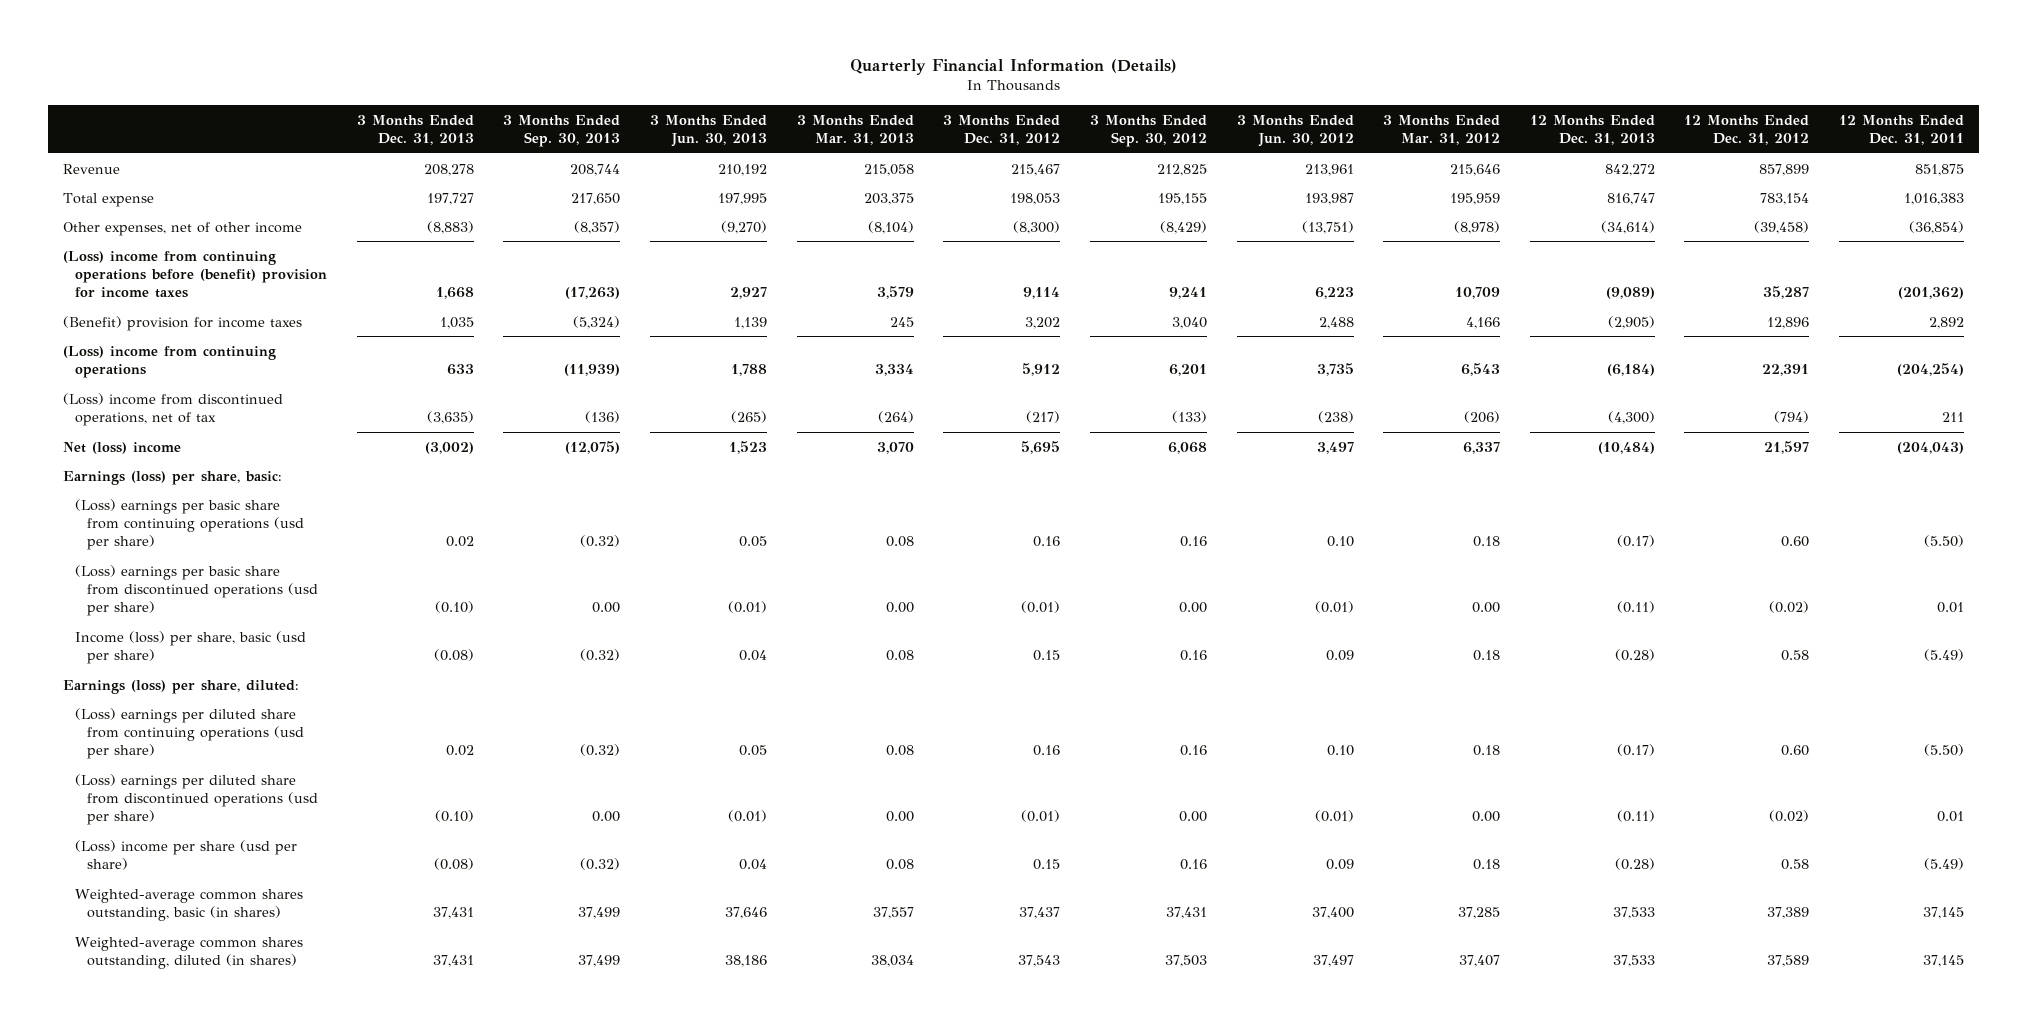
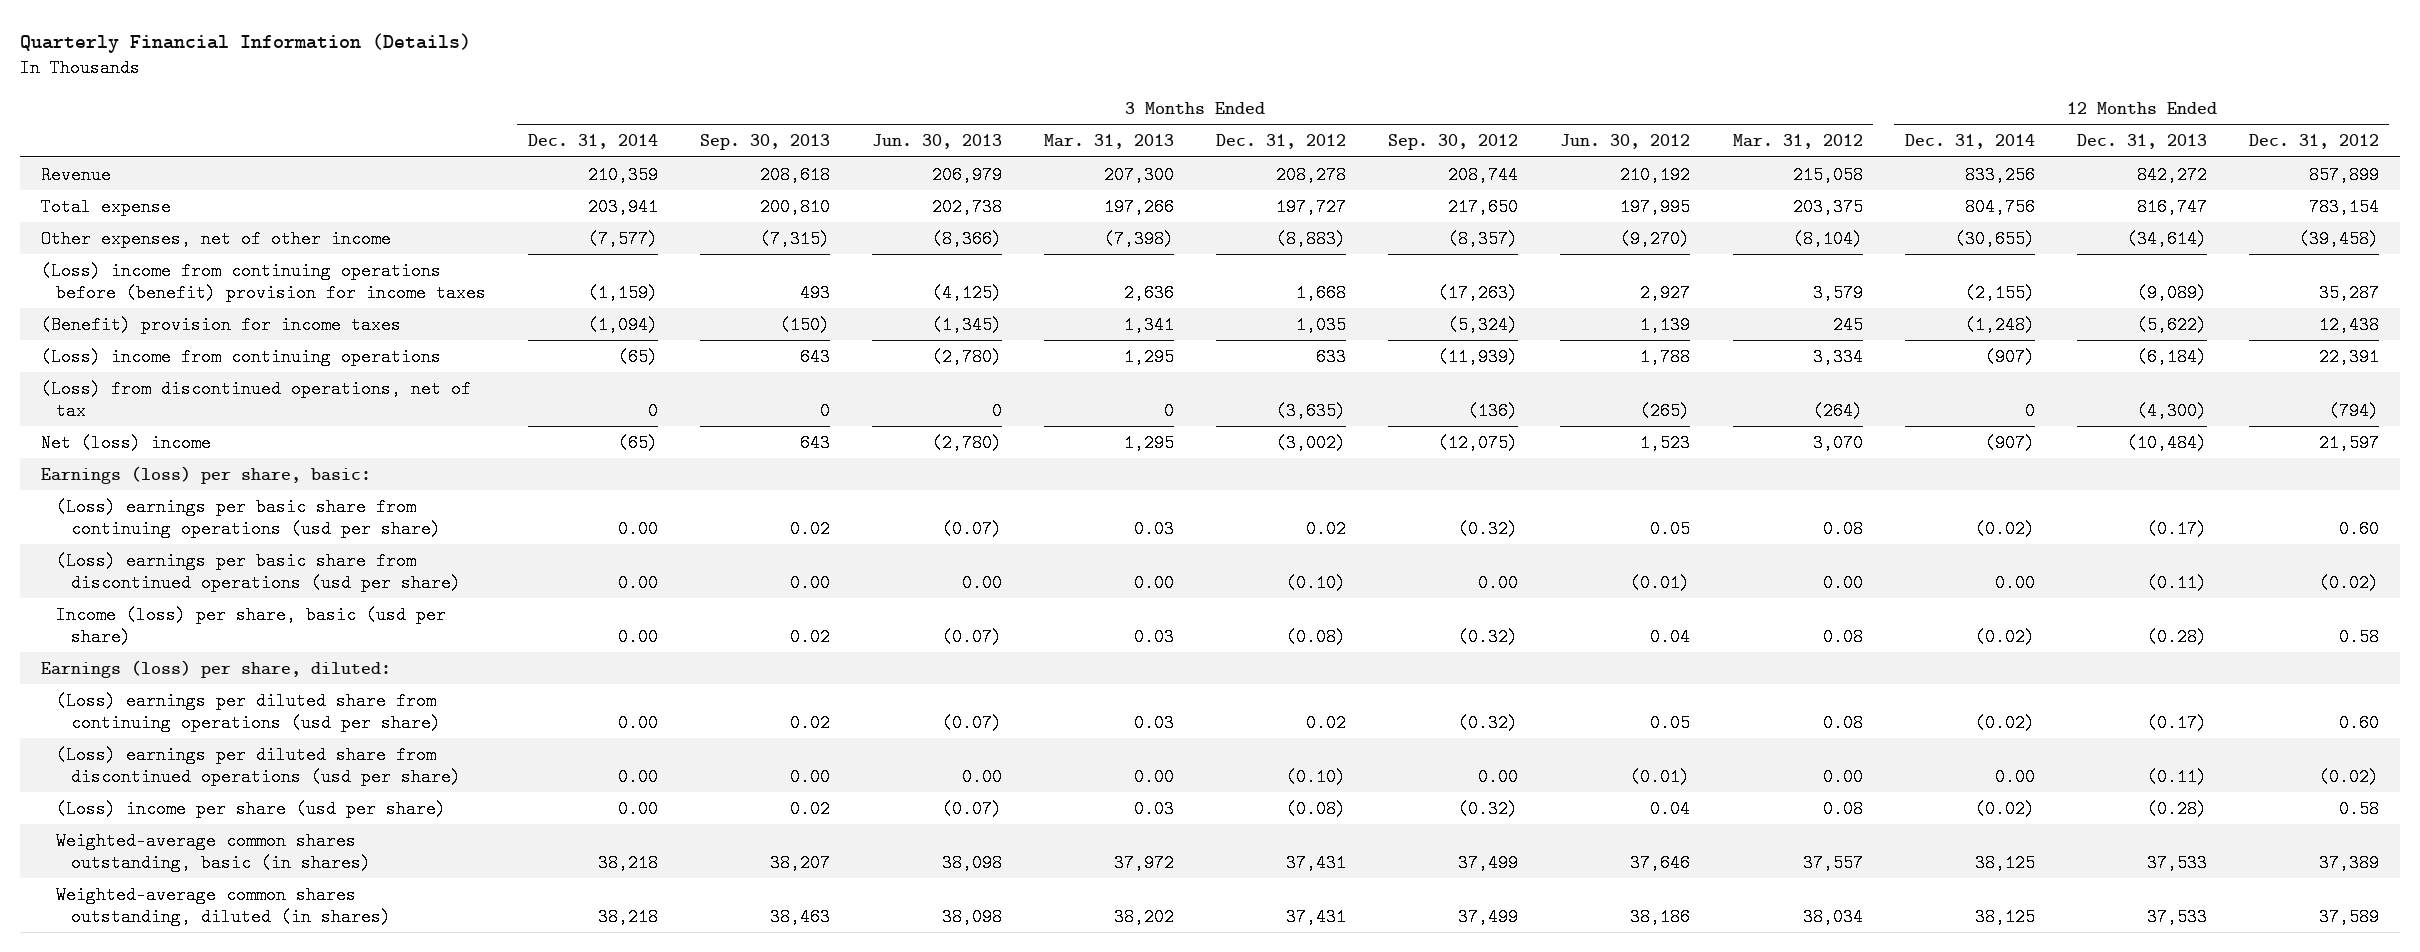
[356,114,474,145] 3 Months Ended Dec. 31, 2013 -> none
[1839,114,1965,145] 12 Months Ended Dec. 31, 2011 -> none
none -> [527,133,658,149] Dec. 31, 2014
none -> [1904,133,2035,149] Dec. 31, 2014
[570,163,621,176] 208,744 -> [759,165,830,184] 208,618
[718,163,768,176] 210,192 -> [932,165,1003,184] 206,979
[863,163,914,176] 215,058 -> [1104,165,1175,184] 207,300
[1011,163,1061,176] 215,467 -> [1276,165,1347,184] 208,278
[1156,163,1207,176] 212,825 -> [1448,165,1519,184] 208,744
[1304,163,1354,176] 213,961 -> [1620,165,1691,184] 210,192
[1450,163,1501,176] 215,646 -> [1792,165,1863,184] 215,058
[571,192,621,205] 217,650 -> [759,197,830,216] 200,810
[718,192,768,205] 197,995 -> [932,197,1003,216] 202,738
[863,192,914,205] 203,375 -> [1104,197,1175,216] 197,266
[1010,192,1061,205] 198,053 -> [1276,197,1347,216] 197,727
[1157,192,1207,205] 195,155 -> [1448,197,1519,216] 217,650
[1304,192,1354,205] 193,987 -> [1620,197,1691,216] 197,995
[1450,192,1501,205] 195,959 -> [1792,197,1863,216] 203,375
[574,220,621,234] (8,357) -> [759,229,830,248] (7,315)
[721,220,768,234] (9,270) -> [932,229,1003,248] (8,366)
[867,220,914,234] (8,104) -> [1104,229,1175,248] (7,398)
[1013,220,1061,234] (8,300) -> [1276,229,1347,248] (8,883)
[1159,220,1207,234] (8,429) -> [1448,229,1519,248] (8,357)
[1301,220,1354,234] (13,751) -> [1620,229,1691,248] (9,270)
[1454,220,1501,234] (8,978) -> [1792,229,1863,248] (8,104)
[565,287,621,300] (17,263) -> [799,283,830,302] 493
[730,287,768,300] 2,927 -> [932,283,1003,302] (4,125)
[876,286,914,300] 3,579 -> [1124,283,1175,302] 2,636
[1023,287,1061,300] 9,114 -> [1296,283,1347,302] 1,668
[1168,287,1207,300] 9,241 -> [1438,283,1519,302] (17,263)
[1314,287,1354,300] 6,223 -> [1640,283,1691,302] 2,927
[1455,287,1501,300] 10,709 -> [1812,283,1863,302] 3,579
[573,315,621,329] (5,324) -> [779,315,830,334] (150)
[734,316,768,329] 1,139 -> [932,315,1003,334] (1,345)
[889,316,914,327] 245 -> [1124,315,1175,334] 1,341
[1025,316,1061,329] 3,202 -> [1296,315,1347,334] 1,035
[1171,316,1207,329] 3,040 -> [1448,315,1519,334] (5,324)
[1318,316,1354,329] 2,488 -> [1640,315,1691,334] 1,139
[1466,316,1501,329] 4,166 -> [1832,315,1863,334] 245
[1607,315,1655,329] (2,905) -> [2136,315,2207,334] (5,622)
[1767,316,1810,329] 12,896 -> [2318,315,2379,334] 12,438
[564,363,621,376] (11,939) -> [799,347,830,366] 643
[731,363,768,376] 1,788 -> [932,347,1003,366] (2,780)
[874,363,914,376] 3,334 -> [1124,347,1175,366] 1,295
[1022,362,1061,376] 5,912 -> [1316,347,1347,366] 633
[1168,363,1207,376] 6,201 -> [1438,347,1519,366] (11,939)
[1316,362,1354,376] 3,735 -> [1640,347,1691,366] 1,788
[1461,362,1501,376] 6,543 -> [1812,347,1863,366] 3,334
[63,392,284,426] (Loss) income from discontinued operations, net of tax -> [40,379,471,420] (Loss) from discontinued operations, net of tax
[585,410,621,423] (136) -> [819,401,830,420] 0
[731,410,768,423] (265) -> [992,401,1003,420] 0
[877,410,914,423] (264) -> [1164,401,1175,420] 0
[1026,410,1061,423] (217) -> [1276,401,1347,420] (3,635)
[1171,410,1207,423] (133) -> [1468,401,1519,420] (136)
[1317,410,1354,423] (238) -> [1640,401,1691,420] (265)
[1464,410,1501,423] (206) -> [1812,401,1863,420] (264)
[565,440,621,454] (12,075) -> [799,433,830,452] 643
[729,440,768,454] 1,523 -> [932,433,1003,452] (2,780)
[876,441,914,454] 3,070 -> [1124,433,1175,452] 1,295
[1021,440,1061,454] 5,695 -> [1276,433,1347,452] (3,002)
[1167,441,1207,454] 6,068 -> [1438,433,1519,452] (12,075)
[1316,441,1354,454] 3,497 -> [1640,433,1691,452] 1,523
[1463,441,1501,454] 6,337 -> [1812,433,1863,452] 3,070
[580,535,621,548] (0.32) -> [789,519,830,538] 0.02
[739,536,768,548] 0.05 -> [942,519,1003,538] (0.07)
[885,536,914,548] 0.08 -> [1134,519,1175,538] 0.03
[1033,536,1061,548] 0.16 -> [1306,519,1347,538] 0.02
[1179,536,1207,548] 0.16 -> [1458,519,1519,538] (0.32)
[1326,536,1354,548] 0.10 -> [1650,519,1691,538] 0.05
[1473,536,1501,548] 0.18 -> [1822,519,1863,538] 0.08
[728,601,768,614] (0.01) -> [962,573,1003,592] 0.00
[1021,601,1061,614] (0.01) -> [1286,573,1347,592] (0.10)
[580,648,621,661] (0.32) -> [789,627,830,646] 0.02
[739,649,768,661] 0.04 -> [942,627,1003,646] (0.07)
[885,649,914,661] 0.08 -> [1134,627,1175,646] 0.03
[1033,649,1061,661] 0.15 -> [1286,627,1347,646] (0.08)
[1179,649,1207,661] 0.16 -> [1458,627,1519,646] (0.32)
[1325,649,1354,661] 0.09 -> [1650,627,1691,646] 0.04
[1473,649,1501,661] 0.18 -> [1822,627,1863,646] 0.08
[580,744,621,757] (0.32) -> [789,713,830,732] 0.02
[739,745,768,757] 0.05 -> [942,713,1003,732] (0.07)
[885,745,914,757] 0.08 -> [1134,713,1175,732] 0.03
[1033,745,1061,757] 0.16 -> [1306,713,1347,732] 0.02
[1179,745,1207,757] 0.16 -> [1458,713,1519,732] (0.32)
[1326,745,1354,757] 0.10 -> [1650,713,1691,732] 0.05
[1473,745,1501,757] 0.18 -> [1822,713,1863,732] 0.08
[728,810,768,823] (0.01) -> [962,767,1003,786] 0.00
[1021,810,1061,823] (0.01) -> [1286,767,1347,786] (0.10)
[580,857,621,870] (0.32) -> [789,799,830,818] 0.02
[739,858,768,870] 0.04 -> [942,799,1003,818] (0.07)
[885,858,914,870] 0.08 -> [1134,799,1175,818] 0.03
[1033,858,1061,870] 0.15 -> [1286,799,1347,818] (0.08)
[1179,858,1207,870] 0.16 -> [1458,799,1519,818] (0.32)
[1325,858,1354,870] 0.09 -> [1650,799,1691,818] 0.04
[1473,858,1501,870] 0.18 -> [1822,799,1863,818] 0.08
[578,906,621,919] 37,499 -> [769,853,830,872] 38,207
[725,906,768,919] 37,646 -> [942,853,1003,872] 38,098
[872,906,914,919] 37,557 -> [1114,853,1175,872] 37,972
[1019,906,1061,919] 37,437 -> [1286,853,1347,872] 37,431
[1165,906,1207,919] 37,431 -> [1458,853,1519,872] 37,499
[1311,906,1354,919] 37,400 -> [1630,853,1691,872] 37,646
[1458,906,1501,919] 37,285 -> [1802,853,1863,872] 37,557
[578,954,621,967] 37,499 -> [769,907,830,926] 38,463
[725,954,768,967] 38,186 -> [942,907,1003,926] 38,098
[870,954,914,967] 38,034 -> [1114,907,1175,926] 38,202
[1018,954,1061,967] 37,543 -> [1286,907,1347,926] 37,431
[1164,954,1207,967] 37,503 -> [1458,907,1519,926] 37,499
[1312,954,1354,967] 37,497 -> [1630,907,1691,926] 38,186
[1459,954,1501,967] 37,407 -> [1802,907,1863,926] 38,034

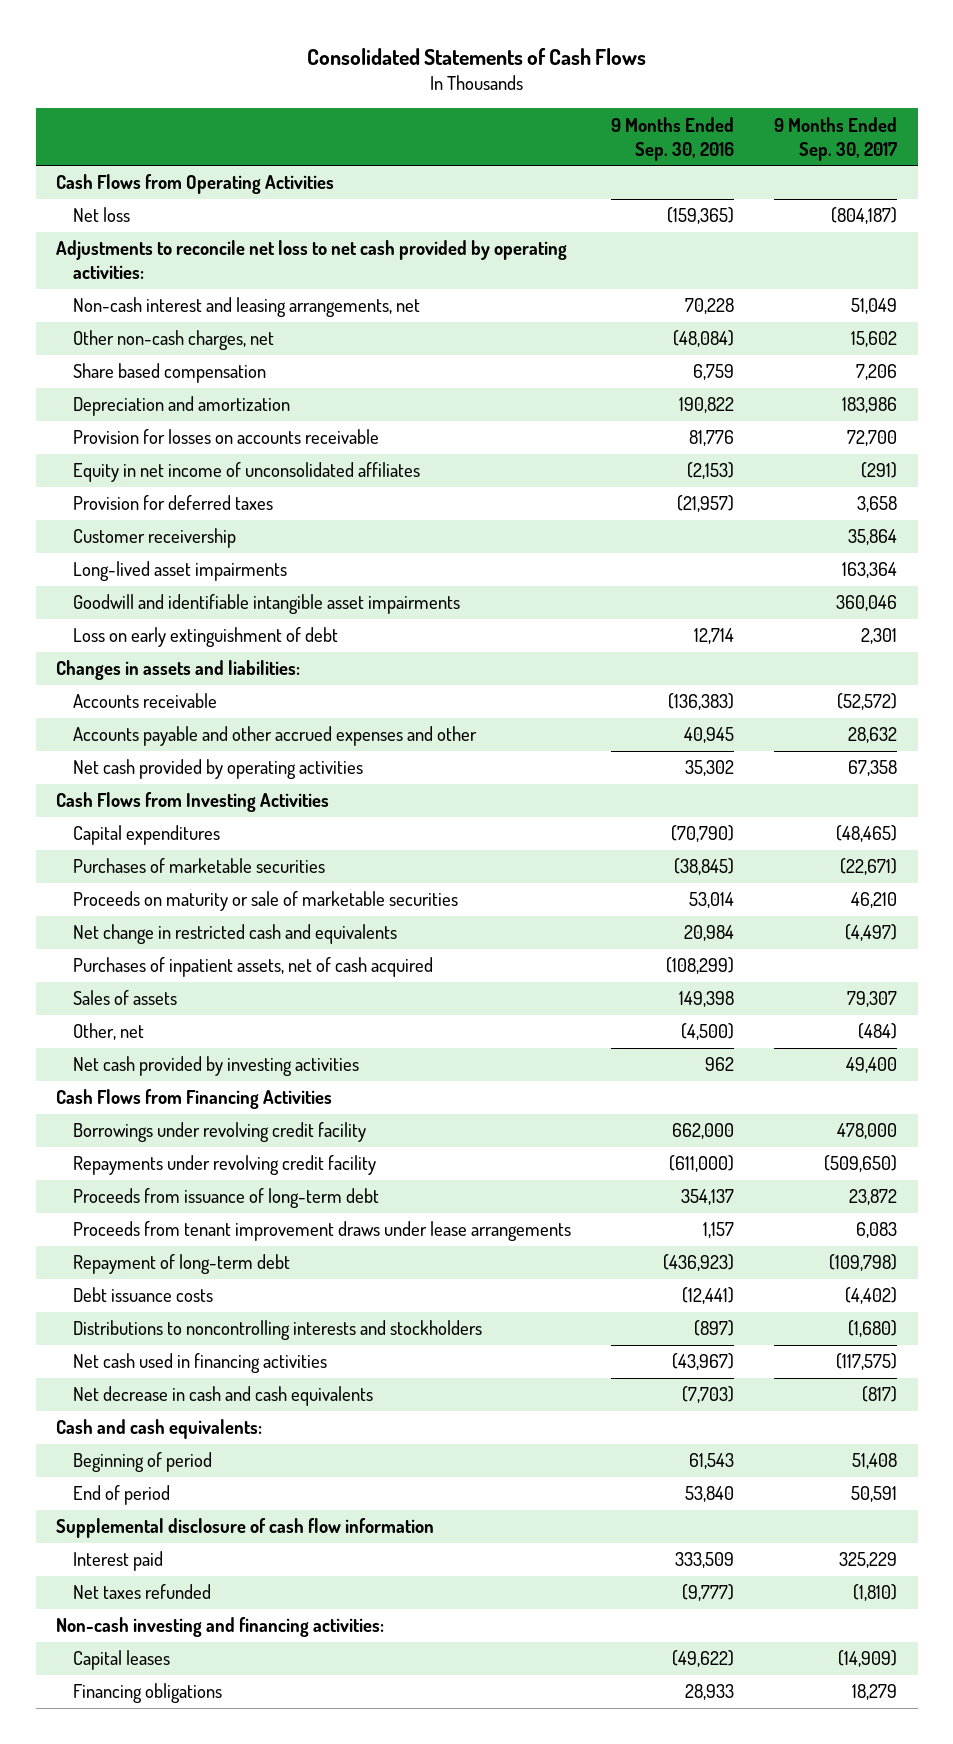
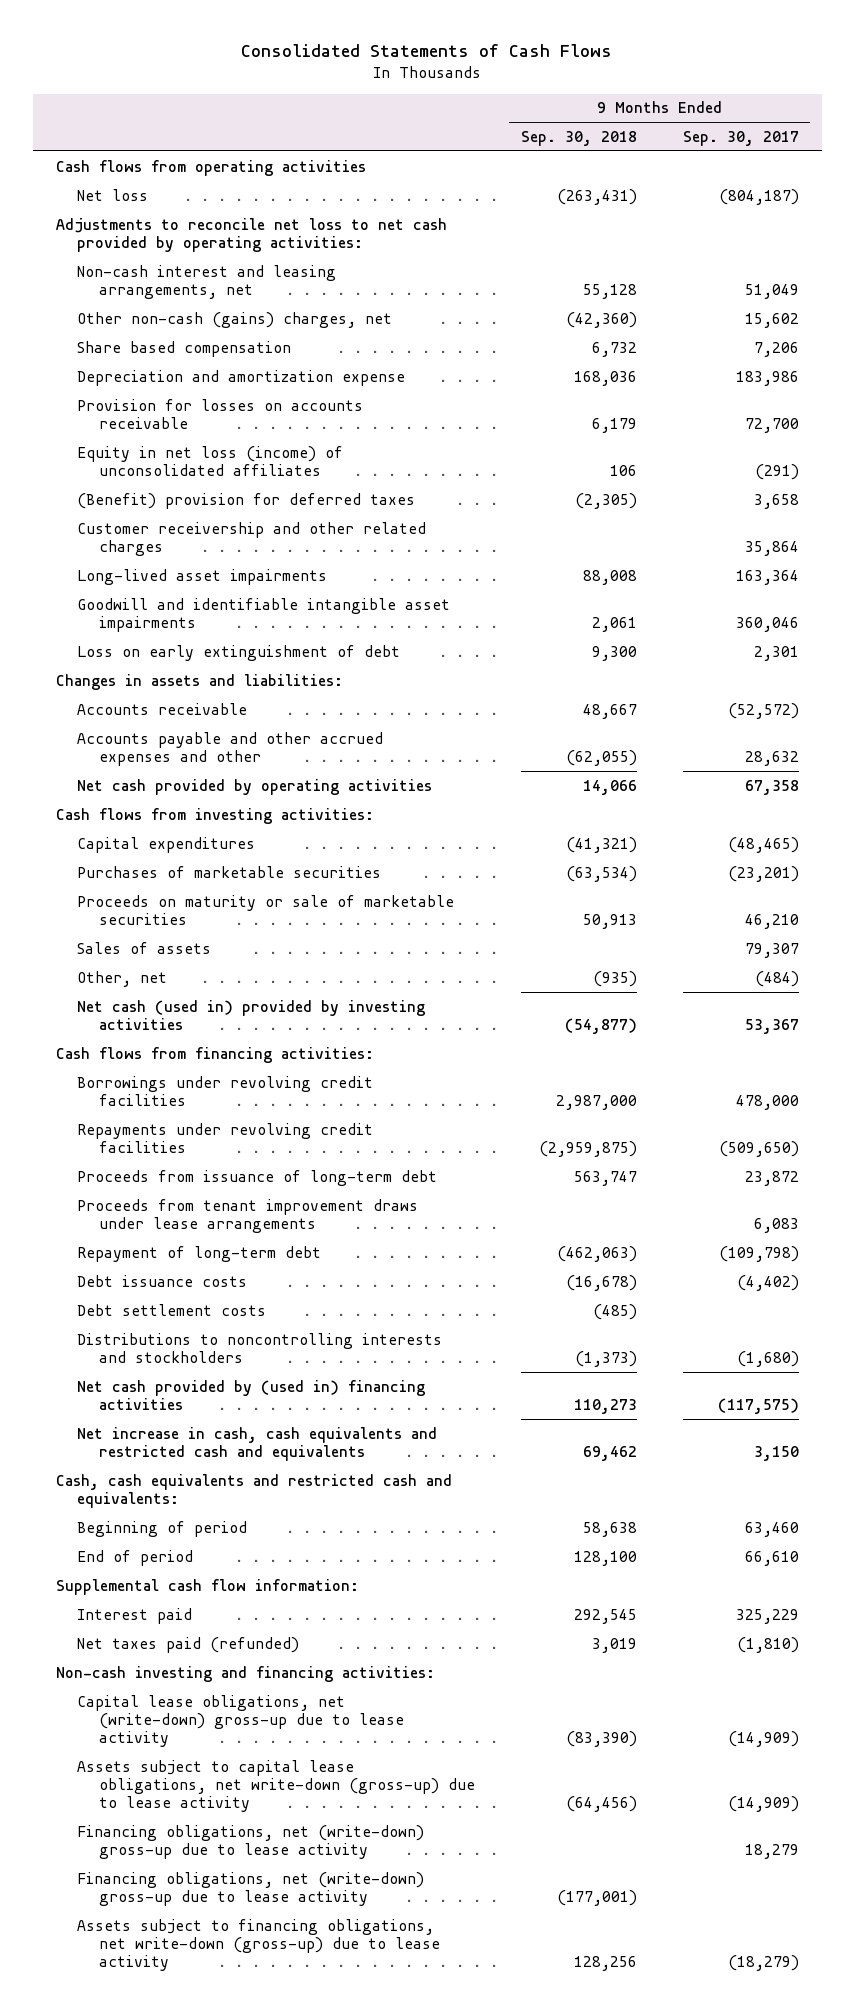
[611,116,735,161] 9 Months Ended Sep. 30, 2016 -> none
none -> [520,130,637,146] Sep. 30, 2018
[55,174,334,195] Cash Flows from Operating Activities -> [56,159,367,176] Cash flows from operating activities
[72,330,274,351] Other non-cash charges, net -> [77,311,393,328] Other non-cash (gains) charges, net
[72,396,290,417] Depreciation and amortization -> [77,369,406,386] Depreciation and amortization expense
[72,462,420,483] Equity in net income of unconsolidated affiliates -> [77,445,344,476] Equity in net loss (income) of unconsolidated affiliates
[72,495,273,511] Provision for deferred taxes -> [77,492,416,509] (Benefit) provision for deferred taxes
[72,528,236,549] Customer receivership -> [77,521,427,556] Customer receivership and other related charges
[55,792,329,813] Cash Flows from Investing Activities -> [56,807,375,824] Cash flows from investing activities:
[840,858,898,876] (22,671) -> [727,865,799,882] (23,201)
[72,924,397,945] Net change in restricted cash and equivalents -> none
[72,957,433,978] Purchases of inpatient assets, net of cash acquired -> none
[72,1056,359,1077] Net cash provided by investing activities -> [77,999,426,1030] Net cash (used in) provided by investing activities
[846,1057,898,1074] 49,400 -> [744,1018,799,1034] 53,367
[55,1089,332,1110] Cash Flows from Financing Activities -> [56,1046,375,1063] Cash flows from financing activities:
[72,1122,366,1143] Borrowings under revolving credit facility -> [77,1075,374,1106] Borrowings under revolving credit facilities
[72,1155,376,1176] Repayments under revolving credit facility -> [77,1122,374,1153] Repayments under revolving credit facilities
none -> [77,1303,267,1316] Debt settlement costs
[72,1353,327,1374] Net cash used in financing activities -> [77,1379,426,1410] Net cash provided by (used in) financing activities
[72,1386,373,1407] Net decrease in cash and cash equivalents -> [77,1426,438,1461] Net increase in cash, cash equivalents and restricted cash and equivalents
[862,1386,898,1403] (817) -> [753,1445,799,1461] 3,150
[55,1419,262,1440] Cash and cash equivalents: -> [56,1473,453,1508] Cash, cash equivalents and restricted cash and equivalents:
[852,1453,898,1470] 51,408 -> [744,1521,799,1537] 63,460
[851,1486,898,1503] 50,591 -> [744,1550,799,1566] 66,610
[55,1518,434,1539] Supplemental disclosure of cash flow information -> [56,1578,360,1595] Supplemental cash flow information:
[72,1584,211,1600] Net taxes refunded -> [77,1636,300,1653] Net taxes paid (refunded)
[72,1650,170,1671] Capital leases -> [77,1694,404,1748] Capital lease obligations, net (write-down) gross-up due to lease activity
none -> [77,1759,475,1813] Assets subject to capital lease obligations, net write-down (gross-up) due to lease activity
[72,1683,222,1704] Financing obligations -> [77,1824,425,1859] Financing obligations, net (write-down) gross-up due to lease activity
none -> [77,1871,425,1906] Financing obligations, net (write-down) gross-up due to lease activity
none -> [77,1918,440,1972] Assets subject to financing obligations, net write-down (gross-up) due to lease activity

